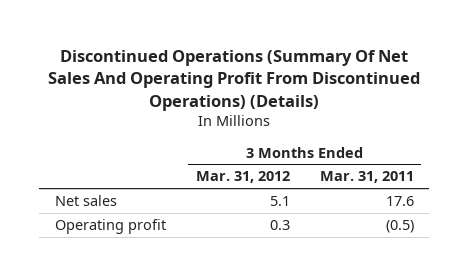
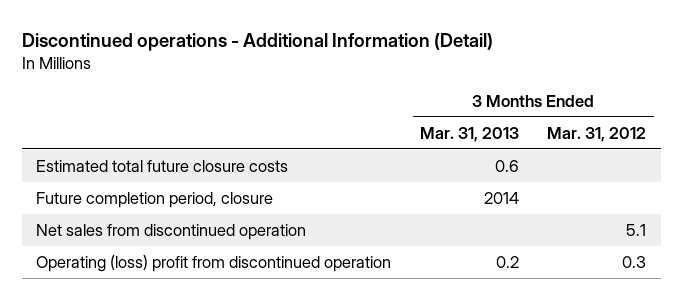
[48,49,421,111] Discontinued Operations (Summary Of Net Sales And Operating Profit From Discontinued Operations) (Details) -> [21,32,493,51] Discontinued operations - Additional Information (Detail)
[319,171,414,184] Mar. 31, 2011 -> none
none -> [419,126,519,142] Mar. 31, 2013
none -> [35,159,288,172] Estimated total future closure costs
none -> [35,191,273,208] Future completion period, closure
[54,195,117,207] Net sales -> [35,223,306,240] Net sales from discontinued operation
[54,219,166,235] Operating profit -> [35,254,391,272] Operating (loss) profit from discontinued operation

